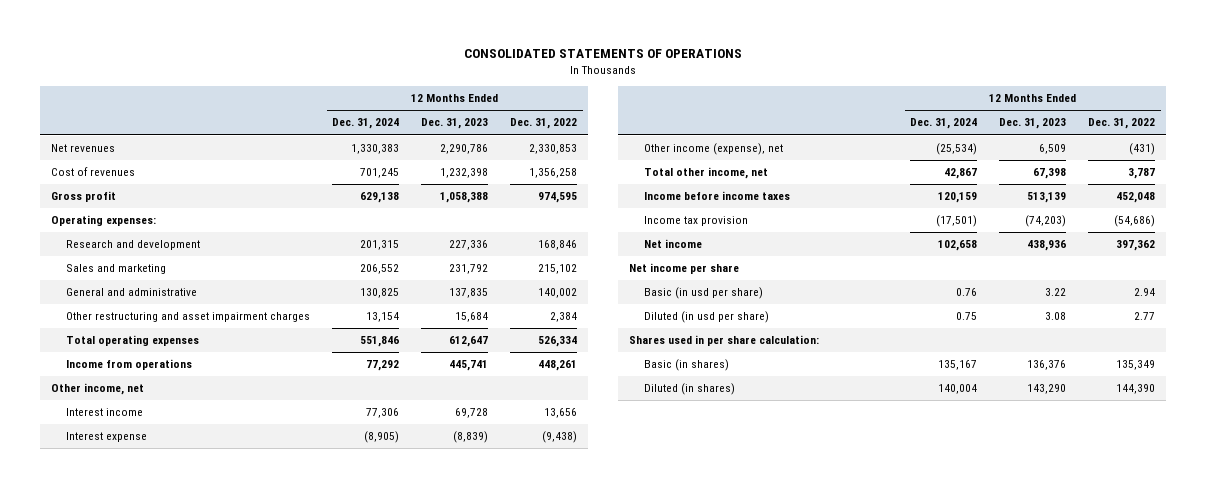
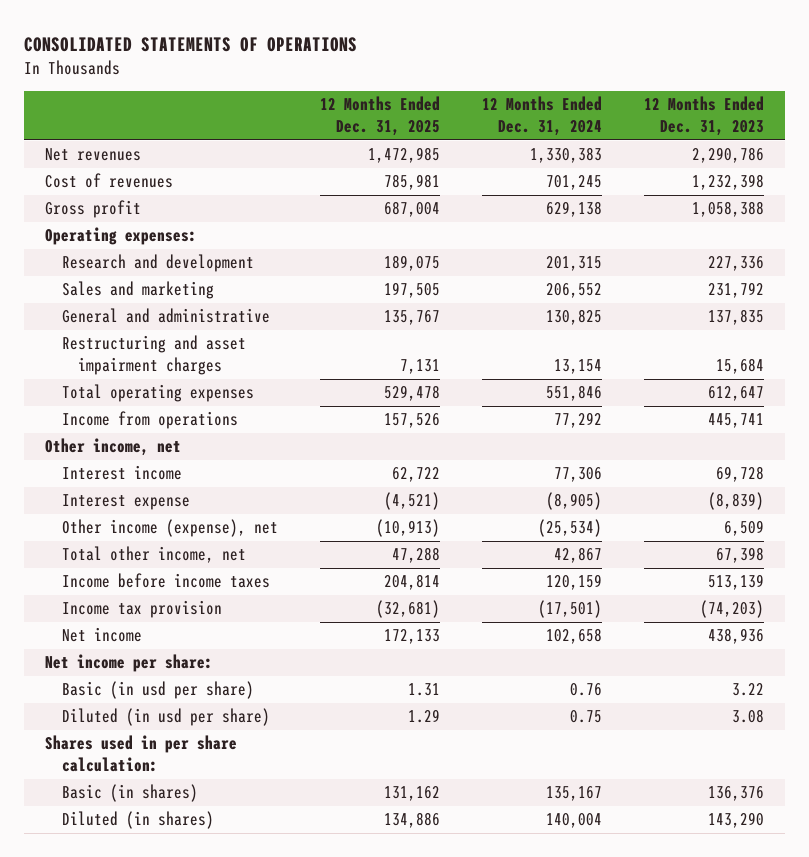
[510,118,578,130] Dec. 31, 2022 -> none
none -> [319,96,440,136] 12 Months Ended Dec. 31, 2025
[66,312,311,323] Other restructuring and asset impairment charges -> [61,335,246,376] Restructuring and asset impairment charges
[628,263,739,275] Net income per share -> [45,654,214,673] Net income per share:

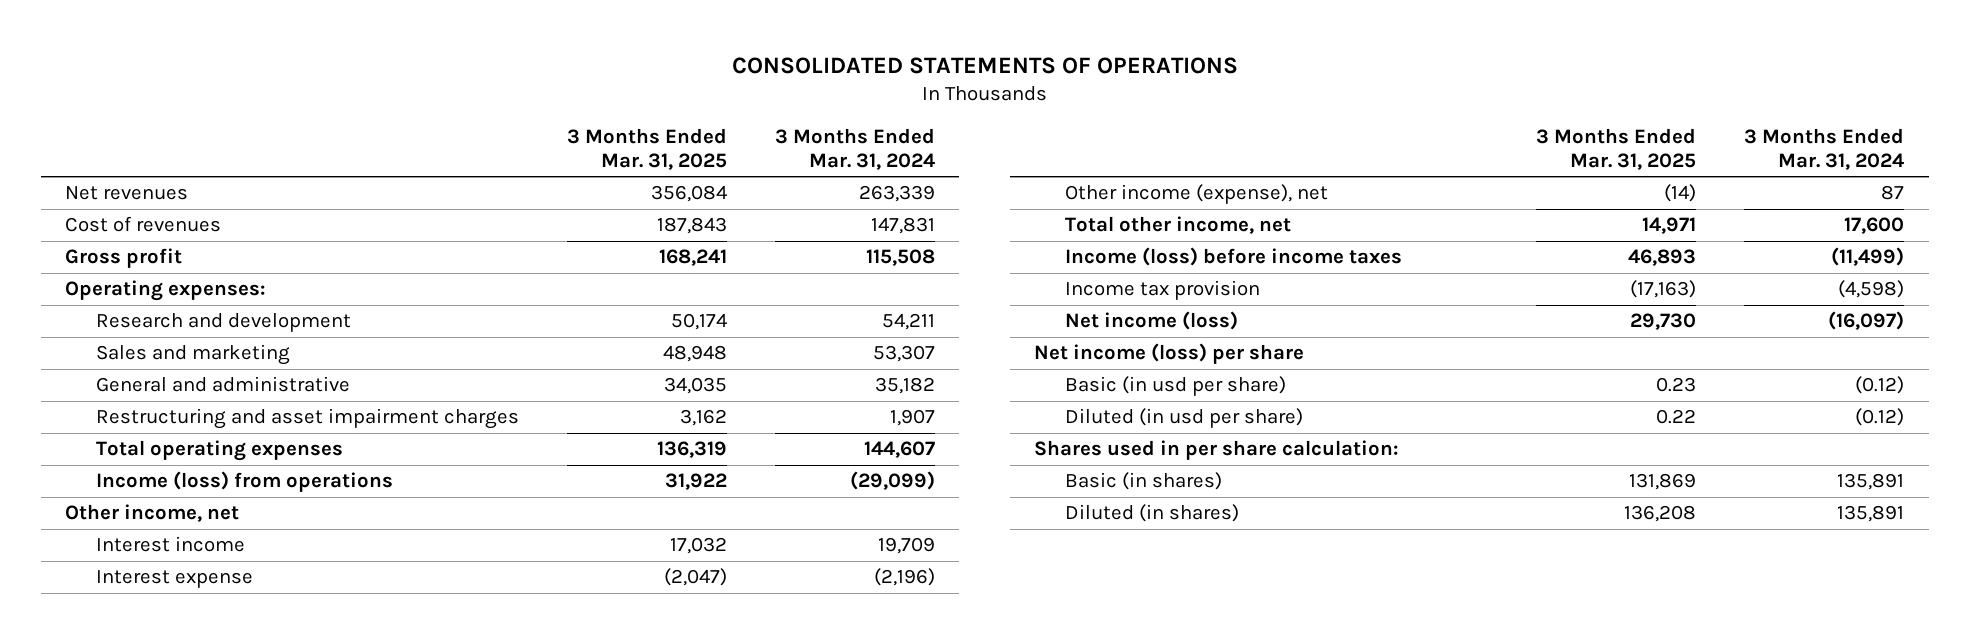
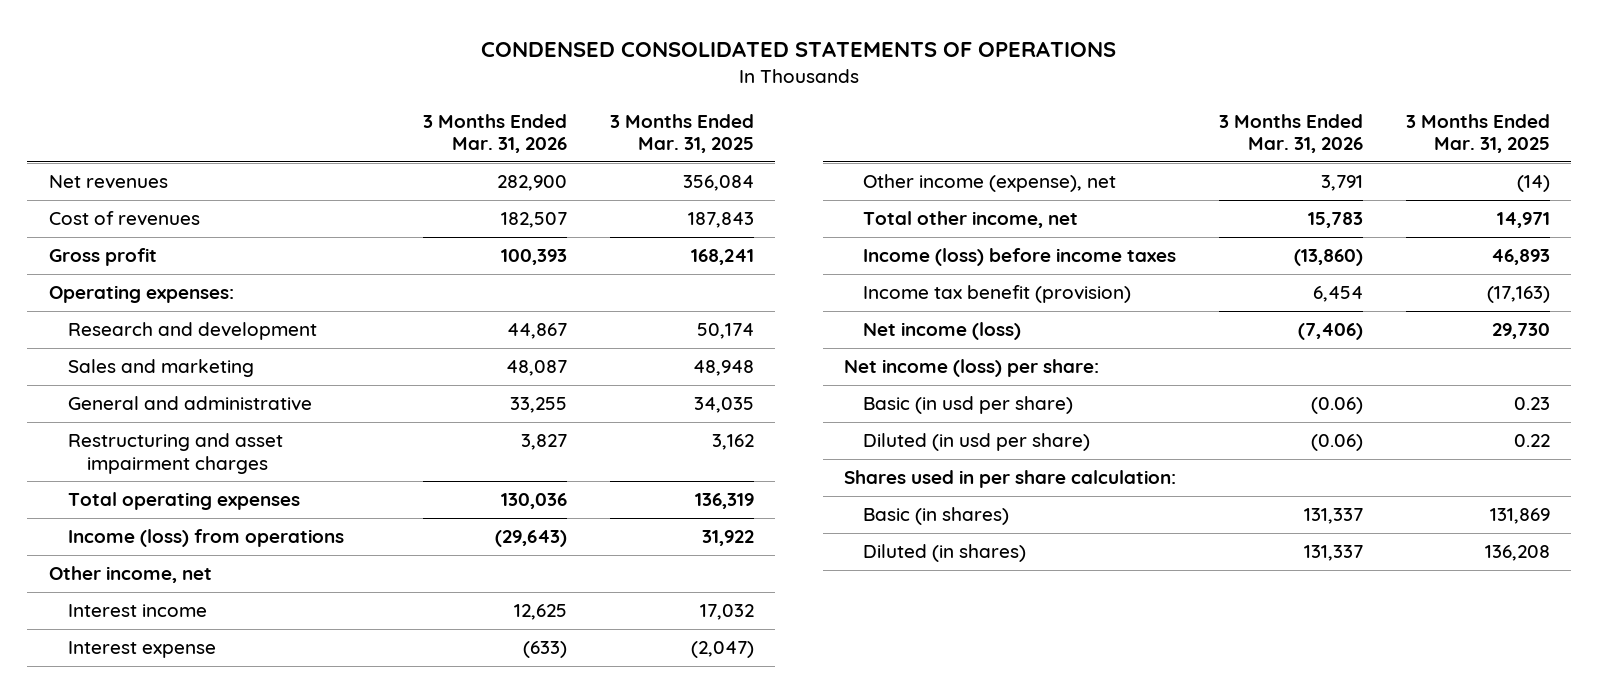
[731,56,1238,74] CONSOLIDATED STATEMENTS OF OPERATIONS -> [481,41,1117,58] CONDENSED CONSOLIDATED STATEMENTS OF OPERATIONS
[775,127,936,171] 3 Months Ended Mar. 31, 2024 -> none
none -> [423,113,568,154] 3 Months Ended Mar. 31, 2026
[1064,280,1260,301] Income tax provision -> [863,285,1132,304] Income tax benefit (provision)
[1034,343,1305,365] Net income (loss) per share -> [844,359,1100,378] Net income (loss) per share:

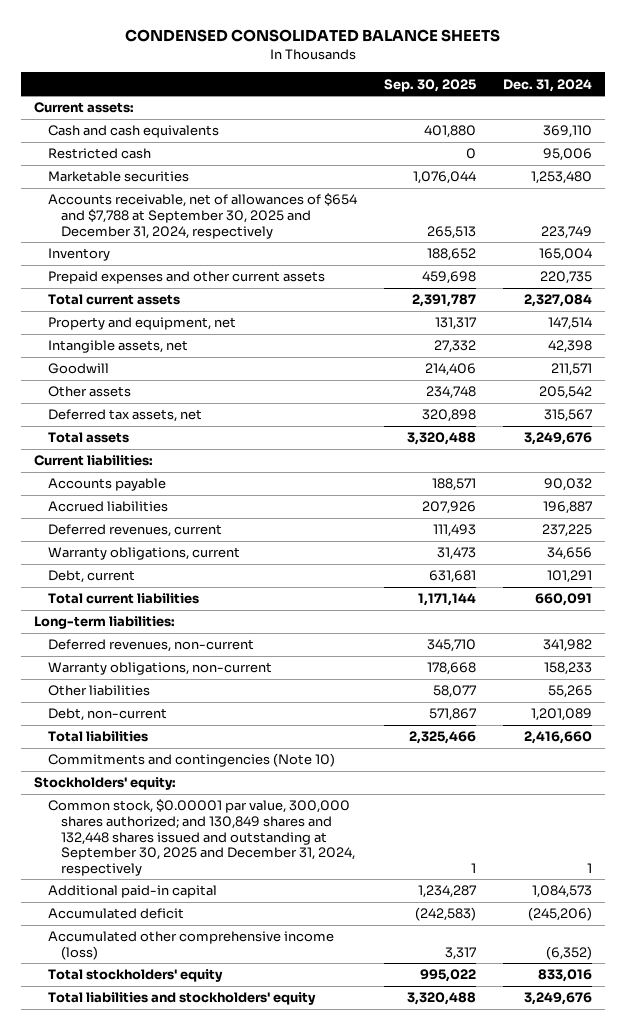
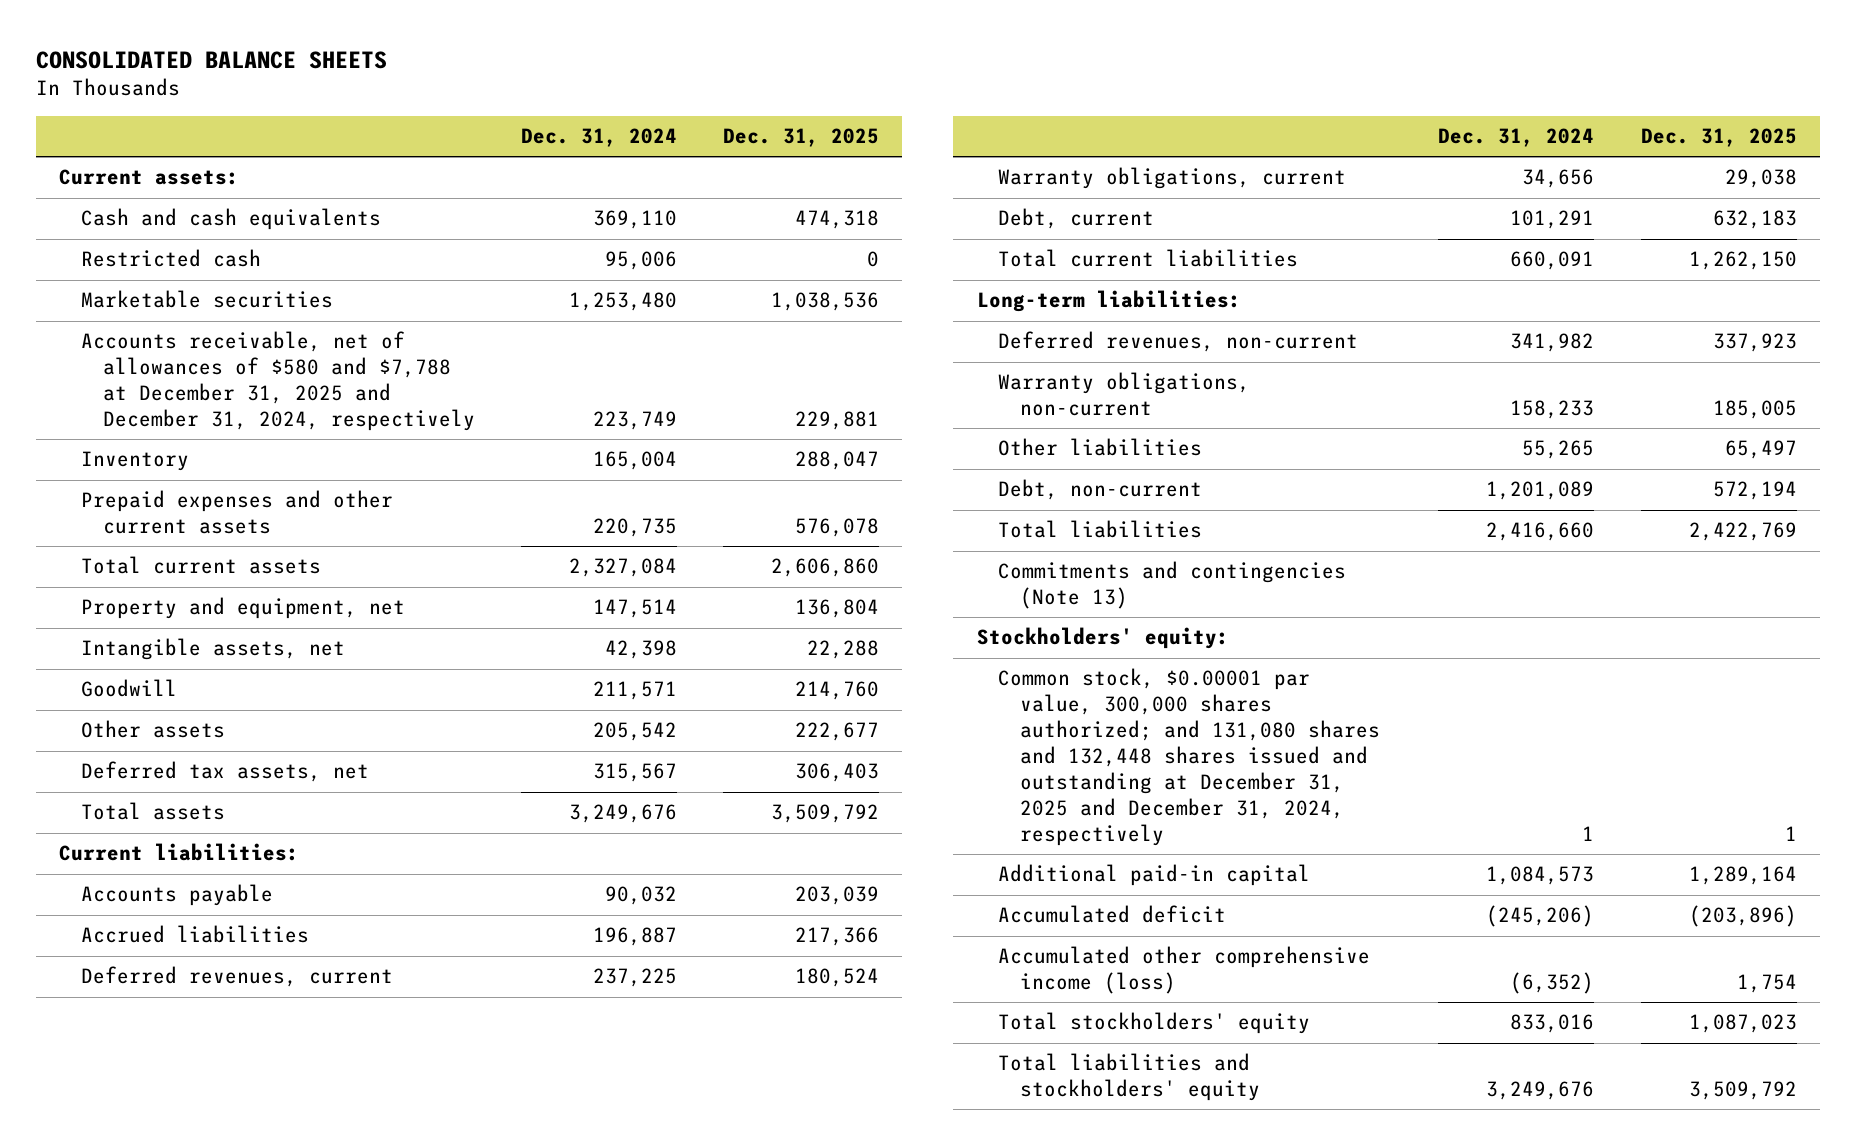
[125,29,501,43] CONDENSED CONSOLIDATED BALANCE SHEETS -> [36,50,388,69] CONSOLIDATED BALANCE SHEETS
[383,78,476,92] Sep. 30, 2025 -> none
none -> [723,128,880,148] Dec. 31, 2025
[47,193,357,239] Accounts receivable, net of allowances of $654 and $7,788 at September 30, 2025 and December 31, 2024, respectively -> [80,331,475,432] Accounts receivable, net of allowances of $580 and $7,788 at December 31, 2025 and December 31, 2024, respectively
[47,753,335,768] Commitments and contingencies (Note 10) -> [998,561,1347,610] Commitments and contingencies (Note 13)
[47,799,355,876] Common stock, $0.00001 par value, 300,000 shares authorized; and 130,849 shares and 132,448 shares issued and outstanding at September 30, 2025 and December 31, 2024, respectively -> [998,668,1381,846] Common stock, $0.00001 par value, 300,000 shares authorized; and 131,080 shares and 132,448 shares issued and outstanding at December 31, 2025 and December 31, 2024, respectively

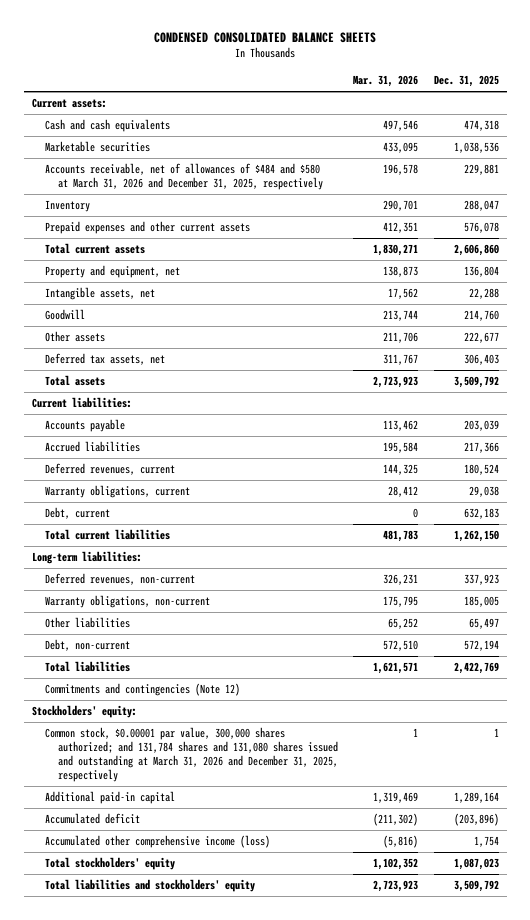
[36,50,388,69] CONSOLIDATED BALANCE SHEETS -> [154,31,377,43] CONDENSED CONSOLIDATED BALANCE SHEETS
[520,128,677,148] Dec. 31, 2024 -> none
none -> [353,75,419,88] Mar. 31, 2026
[80,249,261,268] Restricted cash -> none
[80,331,475,432] Accounts receivable, net of allowances of $580 and $7,788 at December 31, 2025 and December 31, 2024, respectively -> [44,163,323,191] Accounts receivable, net of allowances of $484 and $580 at March 31, 2026 and December 31, 2025, respectively
[998,561,1347,610] Commitments and contingencies (Note 13) -> [44,683,240,697] Commitments and contingencies (Note 12)
[998,668,1381,846] Common stock, $0.00001 par value, 300,000 shares authorized; and 131,080 shares and 132,448 shares issued and outstanding at December 31, 2025 and December 31, 2024, respectively -> [44,727,338,783] Common stock, $0.00001 par value, 300,000 shares authorized; and 131,784 shares and 131,080 shares issued and outstanding at March 31, 2026 and December 31, 2025, respectively

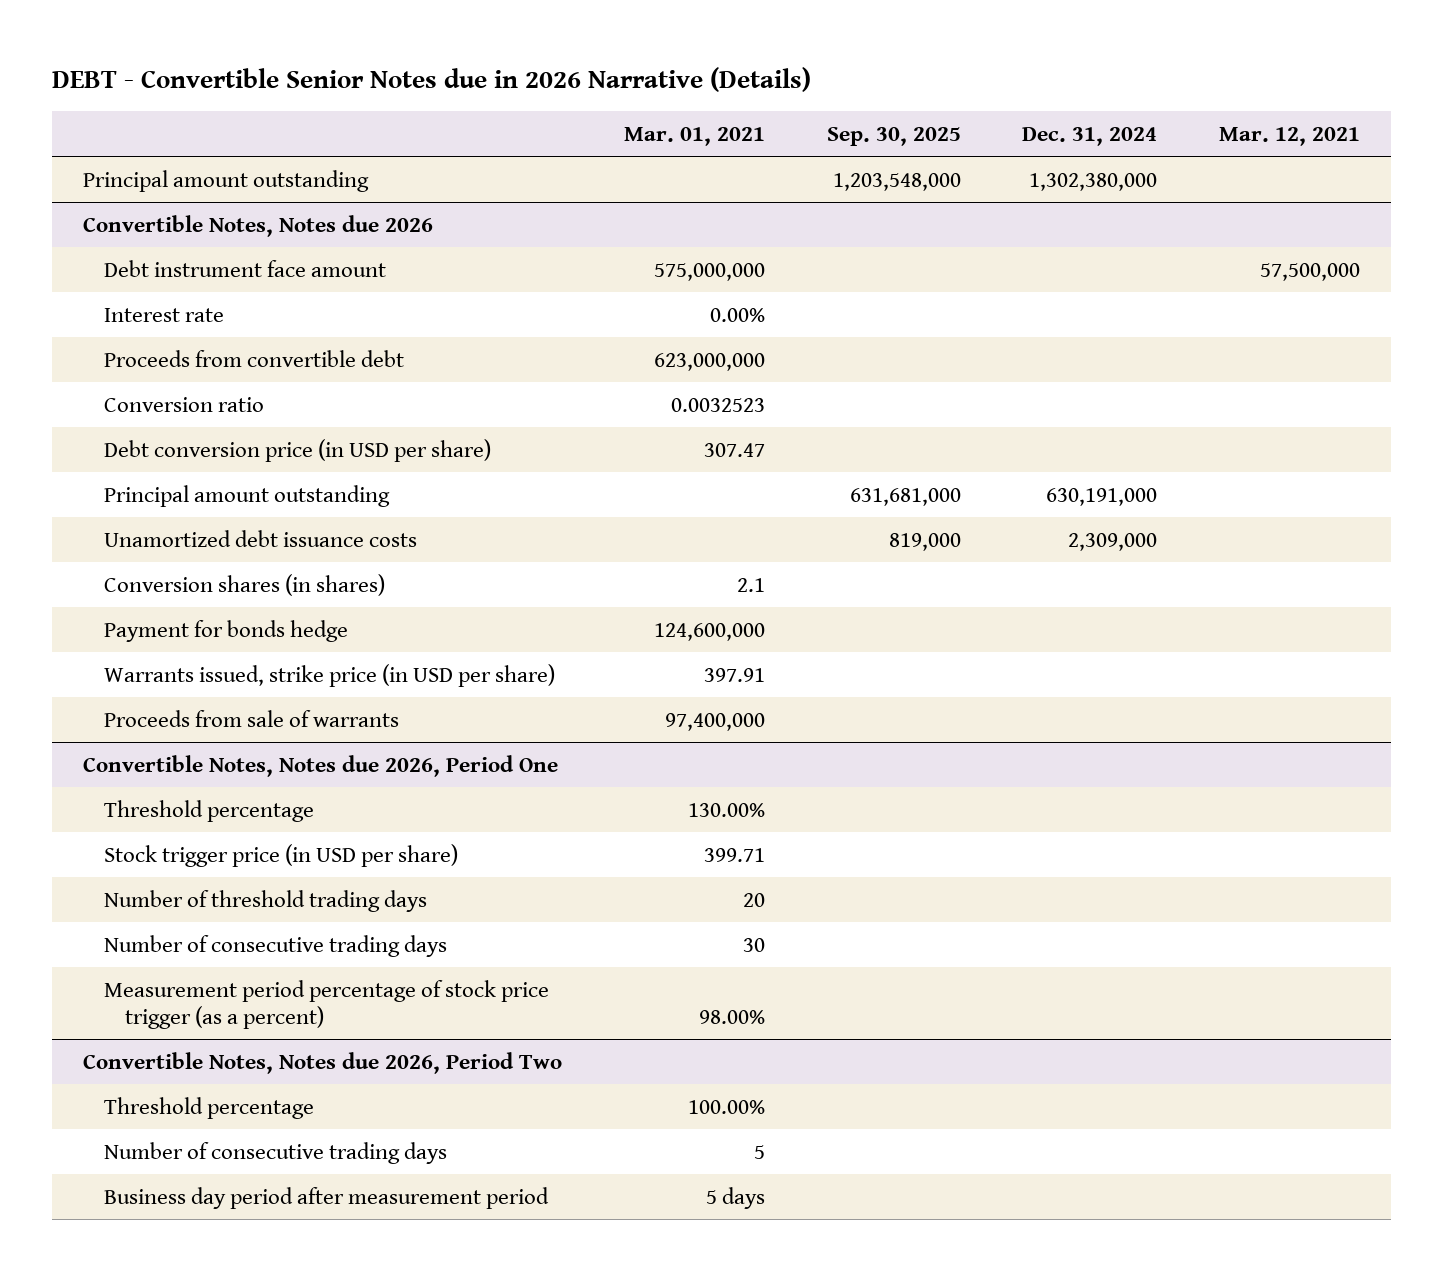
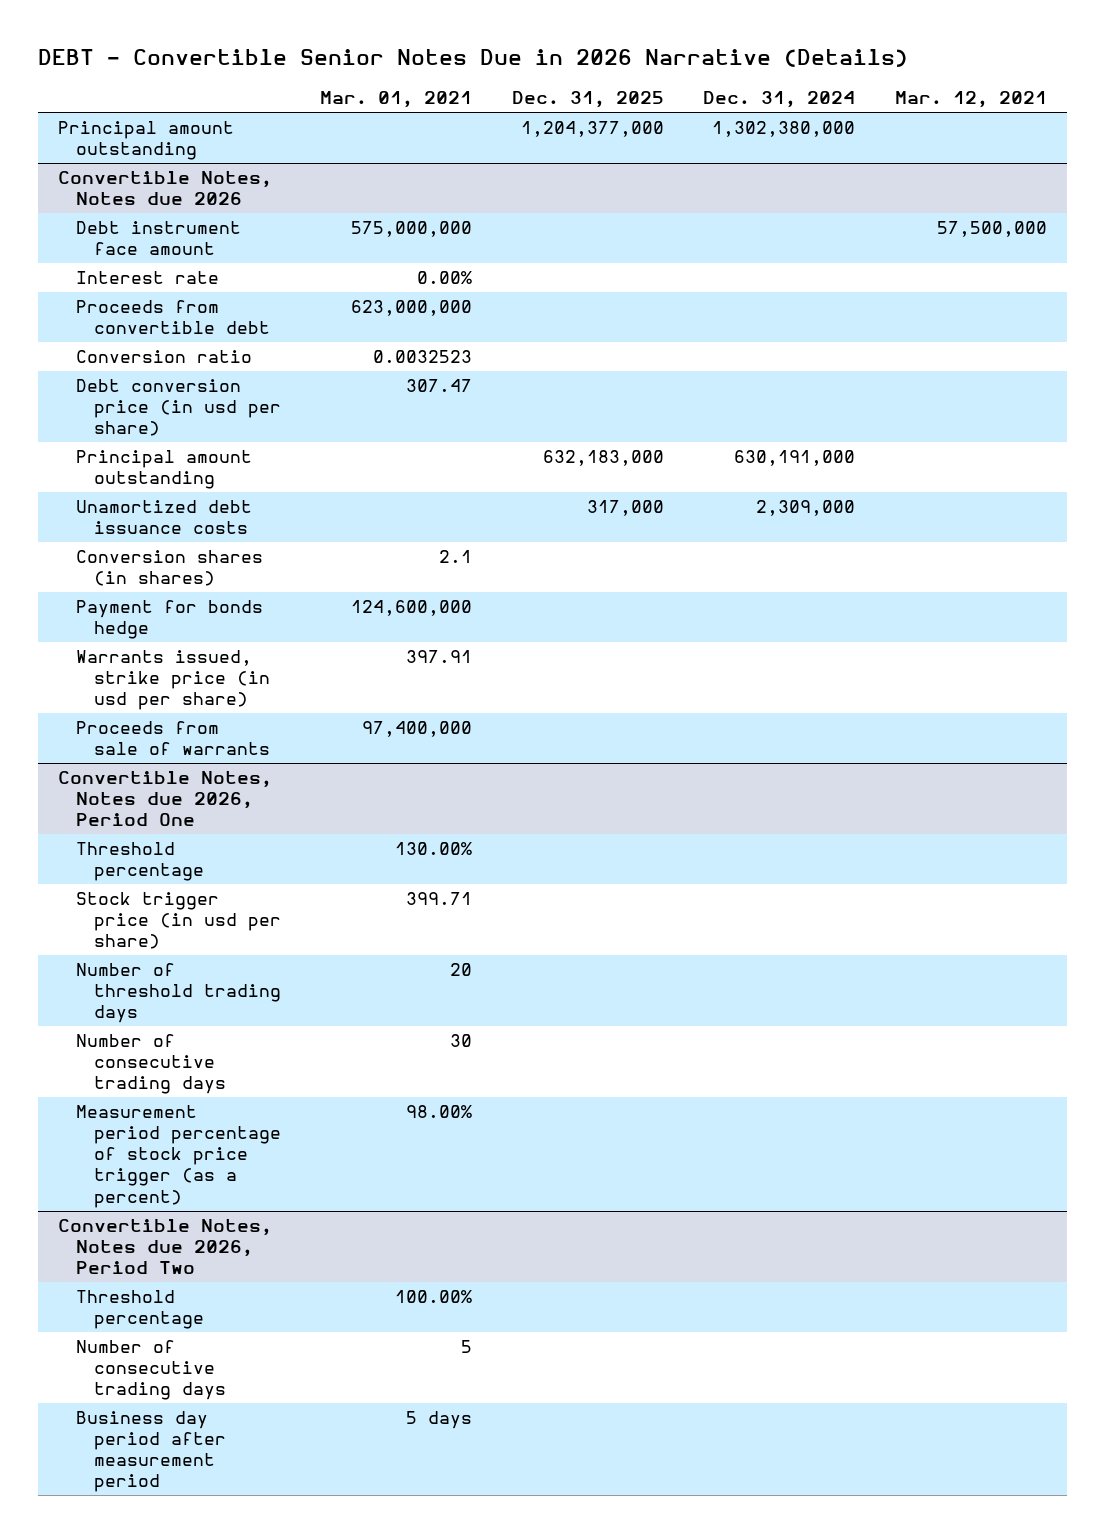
[52,67,812,93] DEBT - Convertible Senior Notes due in 2026 Narrative (Details) -> [37,49,908,68] DEBT - Convertible Senior Notes Due in 2026 Narrative (Details)
[826,126,961,146] Sep. 30, 2025 -> none
none -> [511,91,664,109] Dec. 31, 2025
[104,438,492,462] Debt conversion price (in USD per share) -> [75,379,281,437] Debt conversion price (in usd per share)
[104,663,556,687] Warrants issued, strike price (in USD per share) -> [75,650,270,711] Warrants issued, strike price (in usd per share)
[104,843,459,867] Stock trigger price (in USD per share) -> [75,892,281,950] Stock trigger price (in usd per share)

